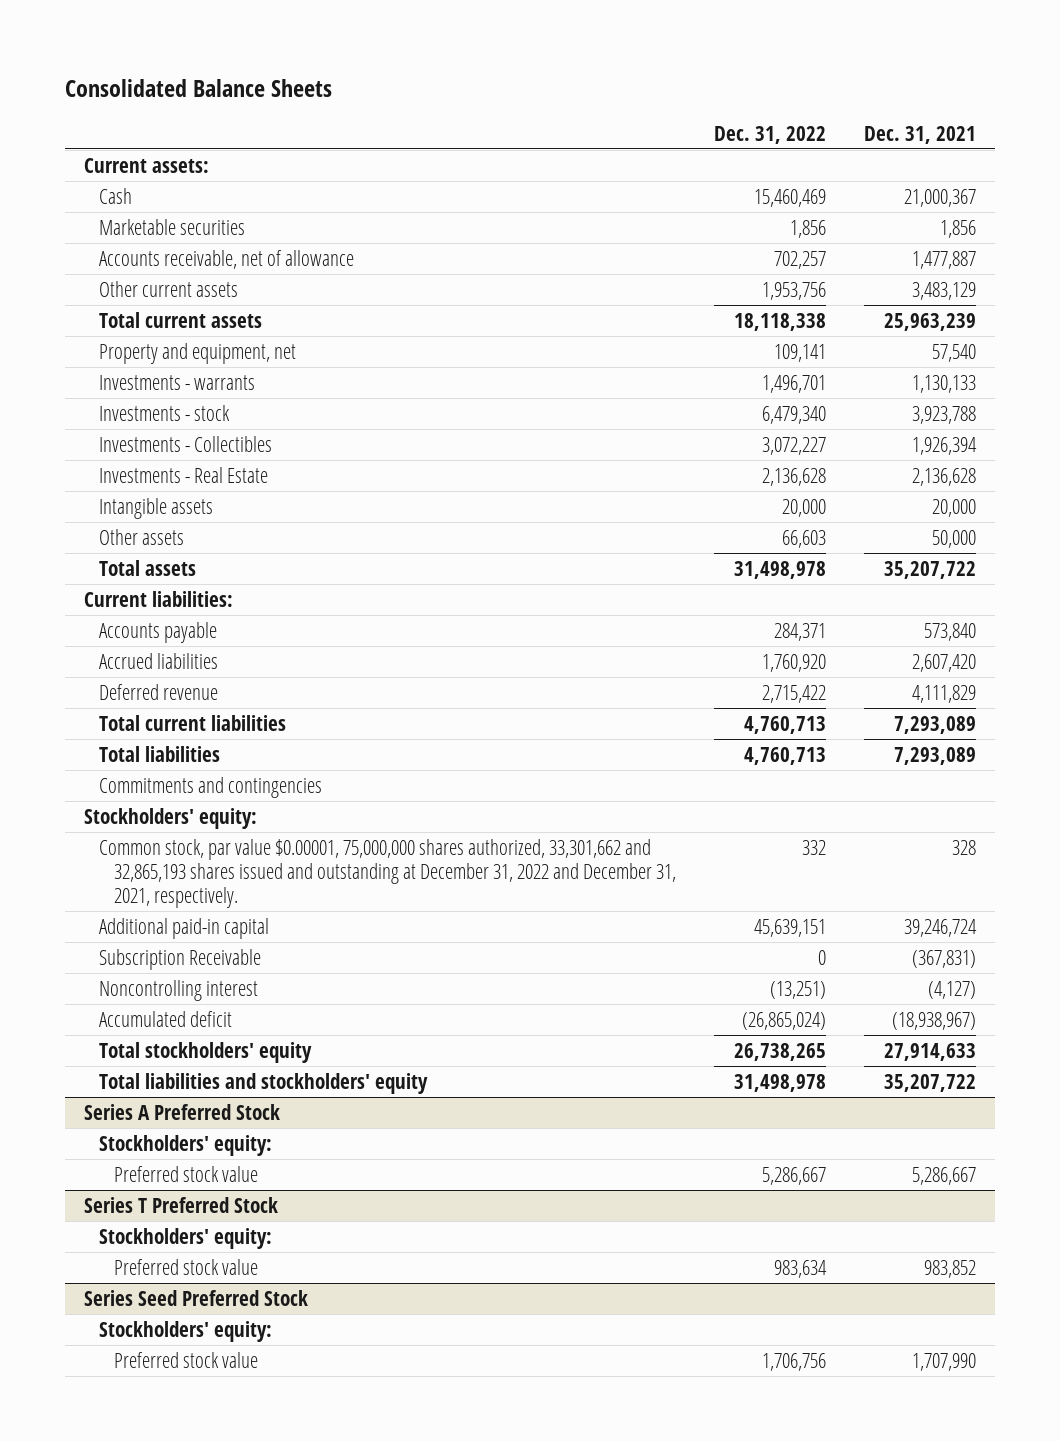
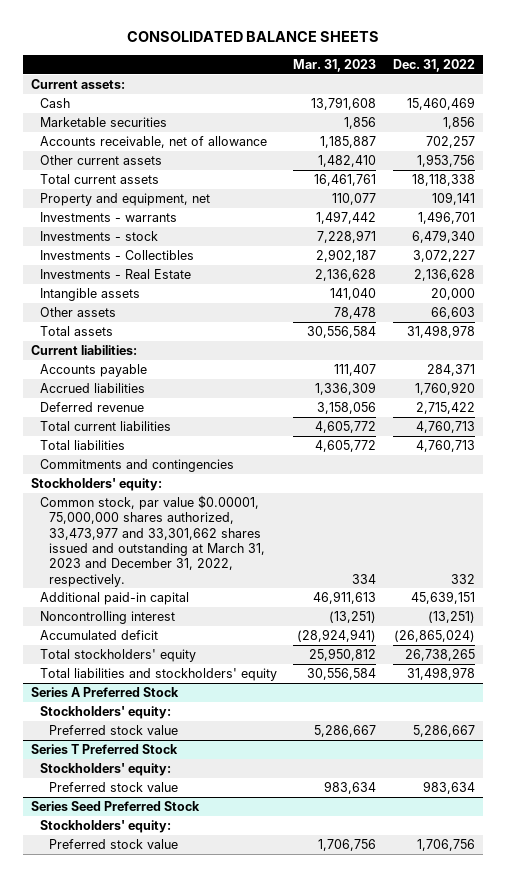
[64,79,332,98] Consolidated Balance Sheets -> [126,31,379,43] CONSOLIDATED BALANCE SHEETS
[864,125,977,144] Dec. 31, 2021 -> none
none -> [293,58,377,72] Mar. 31, 2023
[98,838,676,908] Common stock, par value $0.00001, 75,000,000 shares authorized, 33,301,662 and 32,865,193 shares issued and outstanding at December 31, 2022 and December 31, 2021, respectively. -> [40,494,266,587] Common stock, par value $0.00001, 75,000,000 shares authorized, 33,473,977 and 33,301,662 shares issued and outstanding at March 31, 2023 and December 31, 2022, respectively.
[98,948,261,970] Subscription Receivable -> none

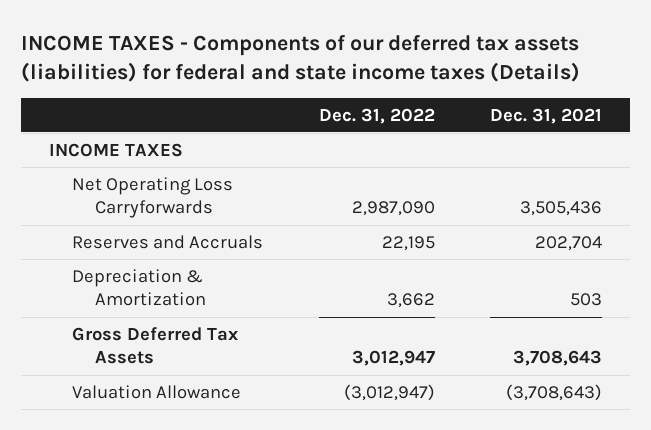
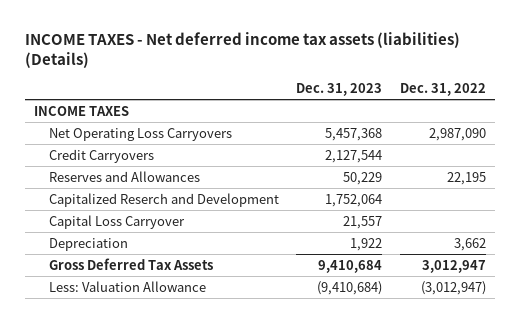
[21,35,581,82] INCOME TAXES - Components of our deferred tax assets (liabilities) for federal and state income taxes (Details) -> [24,31,460,68] INCOME TAXES - Net deferred income tax assets (liabilities) (Details)
[490,107,603,124] Dec. 31, 2021 -> none
none -> [296,83,383,97] Dec. 31, 2023
[72,177,234,219] Net Operating Loss Carryforwards -> [48,127,232,141] Net Operating Loss Carryovers
none -> [48,148,154,163] Credit Carryovers
[72,235,264,250] Reserves and Accruals -> [48,170,200,182] Reserves and Allowances
none -> [48,192,279,207] Capitalized Reserch and Development
none -> [48,214,185,229] Capital Loss Carryover
[72,269,207,307] Depreciation & Amortization -> [48,237,128,251] Depreciation
[72,385,242,400] Valuation Allowance -> [48,280,206,292] Less: Valuation Allowance

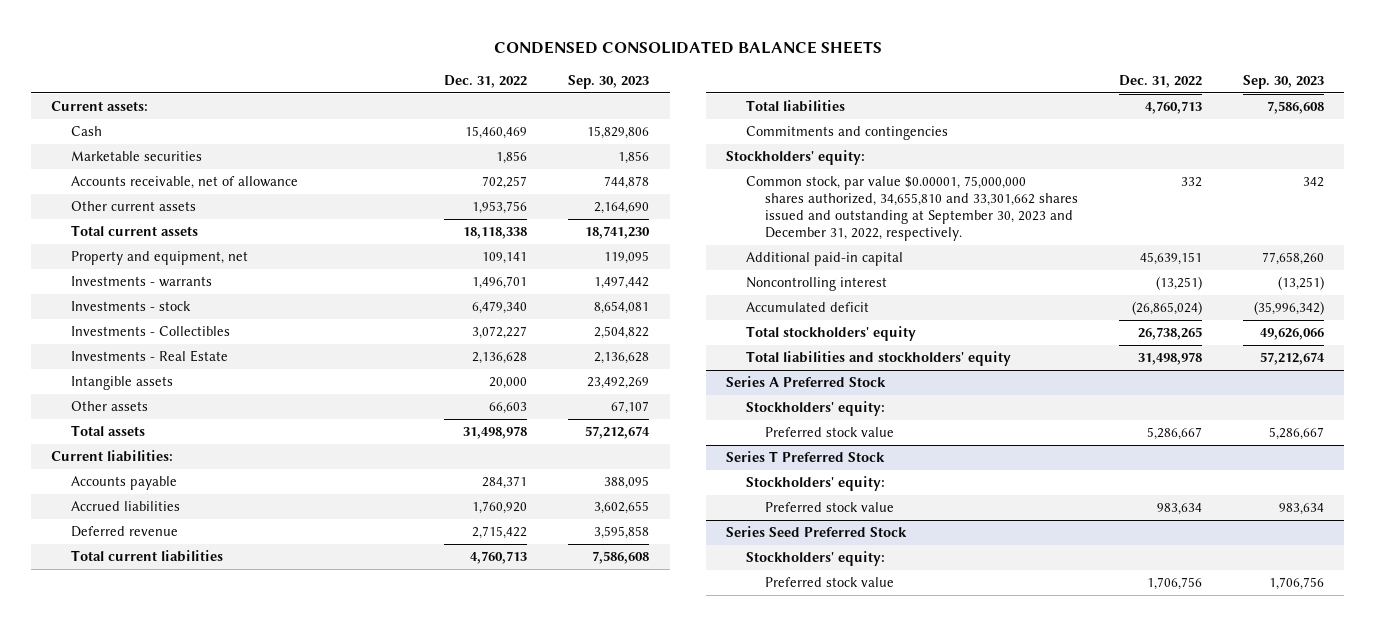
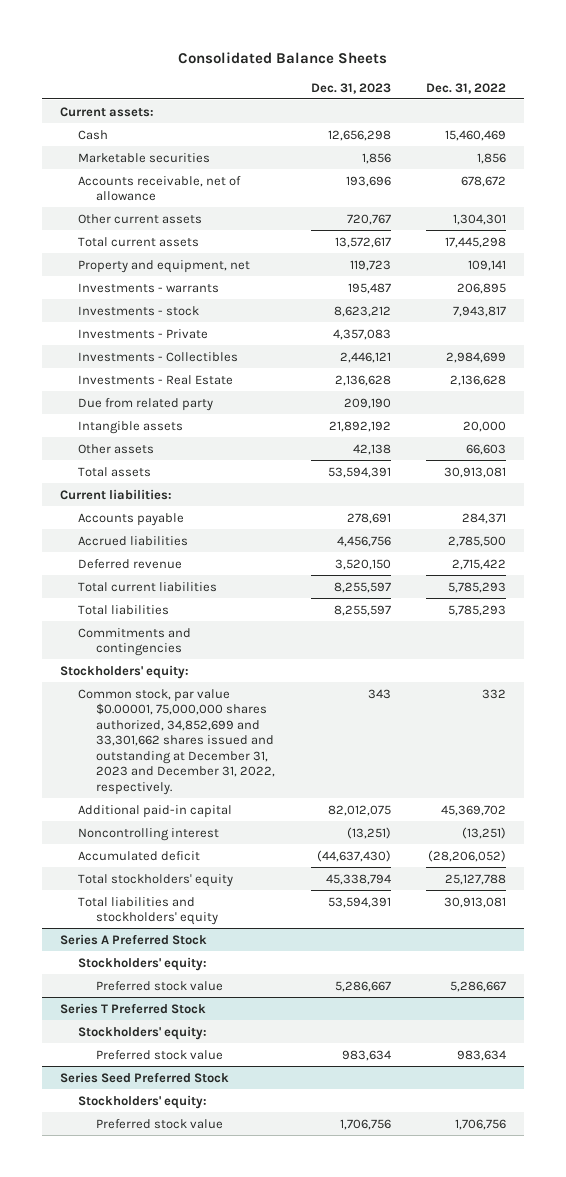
[493,41,882,55] CONDENSED CONSOLIDATED BALANCE SHEETS -> [178,51,388,64] Consolidated Balance Sheets
[568,74,650,89] Sep. 30, 2023 -> none
none -> [310,82,391,94] Dec. 31, 2023
[482,176,528,190] 702,257 -> [461,175,507,187] 678,672
[472,201,528,215] 1,953,756 -> [453,213,507,225] 1,304,301
[463,227,528,240] 18,118,338 -> [445,236,507,248] 17,445,298
[472,276,528,290] 1,496,701 -> [457,282,507,294] 206,895
[472,301,528,315] 6,479,340 -> [453,305,507,317] 7,943,817
none -> [78,328,209,339] Investments - Private
[472,326,528,340] 3,072,227 -> [446,351,507,363] 2,984,699
none -> [78,397,214,411] Due from related party
[463,426,528,440] 31,498,978 -> [444,466,507,478] 30,913,081
[472,501,528,515] 1,760,920 -> [448,535,507,547] 2,785,500
[470,551,528,565] 4,760,713 -> [448,581,507,593] 5,785,293
[1145,101,1203,115] 4,760,713 -> [448,604,507,616] 5,785,293
[745,176,1079,241] Common stock, par value $0.00001, 75,000,000 shares authorized, 34,655,810 and 33,301,662 shares issued and outstanding at September 30, 2023 and December 31, 2022, respectively. -> [78,688,275,795] Common stock, par value $0.00001, 75,000,000 shares authorized, 34,852,699 and 33,301,662 shares issued and outstanding at December 31, 2023 and December 31, 2022, respectively.
[1140,252,1203,266] 45,639,151 -> [441,804,507,816] 45,369,702
[1132,301,1203,316] (26,865,024) -> [428,849,507,862] (28,206,052)
[1138,327,1203,341] 26,738,265 -> [445,873,507,885] 25,127,788
[1138,352,1203,366] 31,498,978 -> [444,896,507,908] 30,913,081

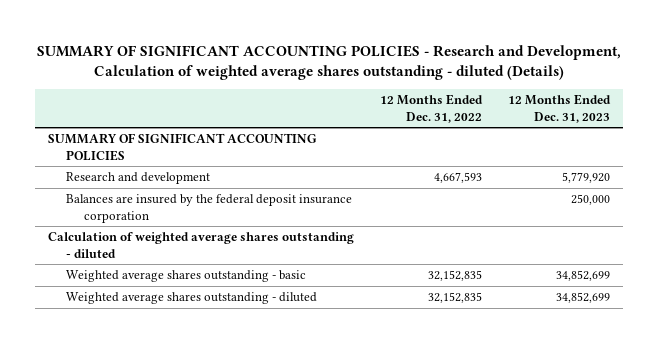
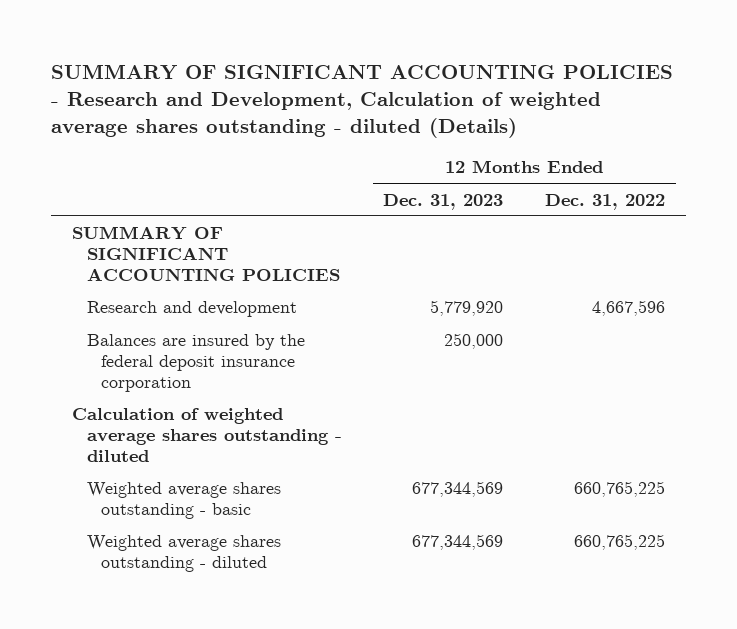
[434,172,483,184] 4,667,593 -> [592,300,666,317] 4,667,596
[428,270,483,282] 32,152,835 -> [574,481,666,498] 660,765,225
[556,270,611,282] 34,852,699 -> [412,481,504,498] 677,344,569
[428,292,483,304] 32,152,835 -> [574,534,666,551] 660,765,225
[556,292,611,304] 34,852,699 -> [412,534,504,551] 677,344,569

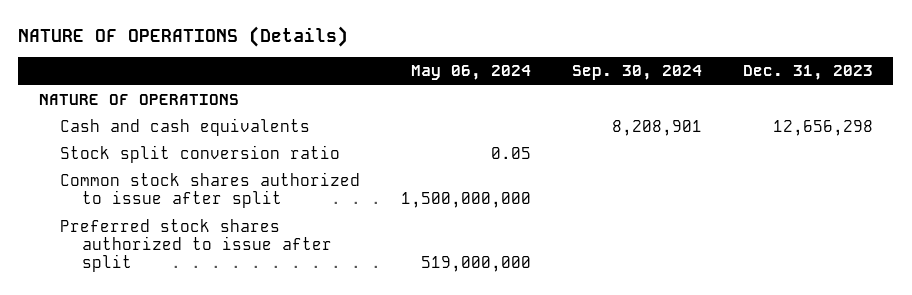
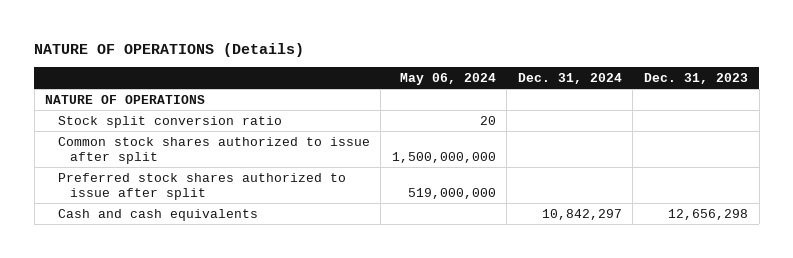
[572,65,703,81] Sep. 30, 2024 -> none
none -> [517,72,622,84] Dec. 31, 2024
[491,147,532,160] 0.05 -> [479,115,496,125] 20
[60,118,311,137] Cash and cash equivalents -> [57,208,258,221] Cash and cash equivalents

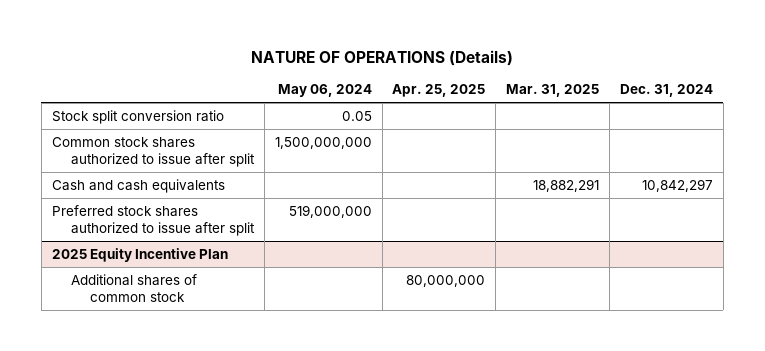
[644,72,749,84] Dec. 31, 2023 -> none
none -> [392,84,486,98] Apr. 25, 2025
none -> [506,84,600,98] Mar. 31, 2025
[45,94,206,104] NATURE OF OPERATIONS -> none
[479,115,496,125] 20 -> [341,110,372,121] 0.05
[57,172,346,200] Preferred stock shares authorized to issue after split -> [51,204,256,236] Preferred stock shares authorized to issue after split
none -> [51,247,228,262] 2025 Equity Incentive Plan
none -> [71,273,198,302] Additional shares of common stock

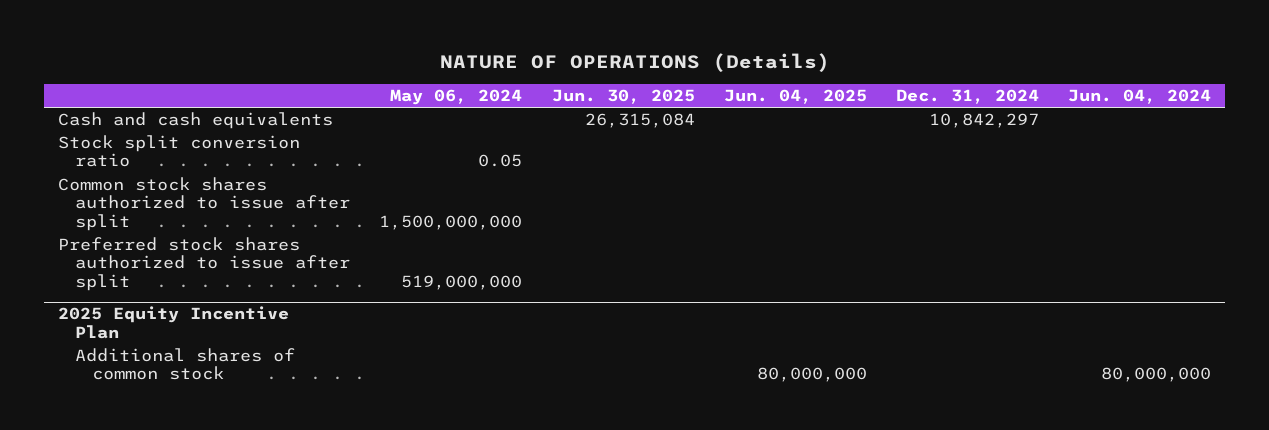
[392,84,486,98] Apr. 25, 2025 -> none
[506,84,600,98] Mar. 31, 2025 -> none
none -> [551,89,695,105] Jun. 30, 2025
none -> [723,89,867,105] Jun. 04, 2025
none -> [1067,89,1211,105] Jun. 04, 2024
[51,178,225,193] Cash and cash equivalents -> [58,112,334,130] Cash and cash equivalents

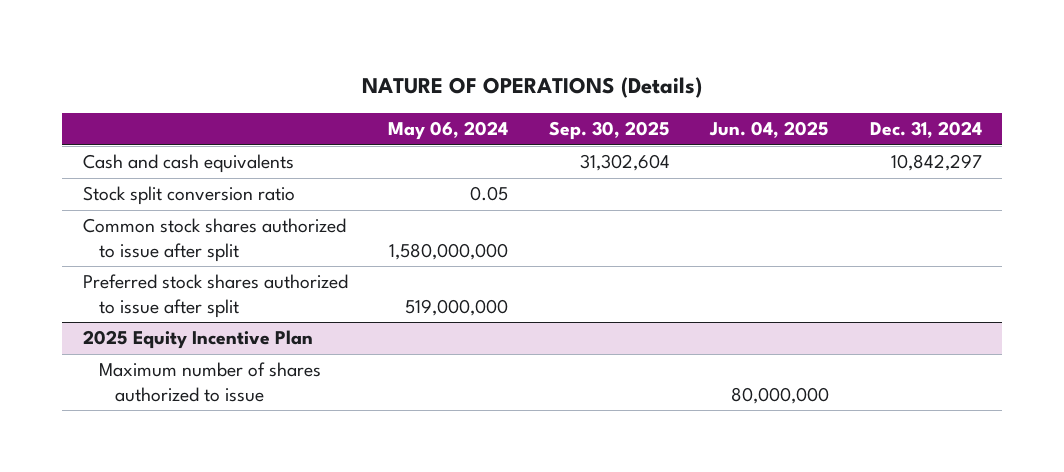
[551,89,695,105] Jun. 30, 2025 -> none
[1067,89,1211,105] Jun. 04, 2024 -> none
none -> [548,121,670,141] Sep. 30, 2025
[379,214,523,230] 1,500,000,000 -> [389,242,509,260] 1,580,000,000
[75,348,296,381] Additional shares of common stock -> none
none -> [98,362,321,402] Maximum number of shares authorized to issue

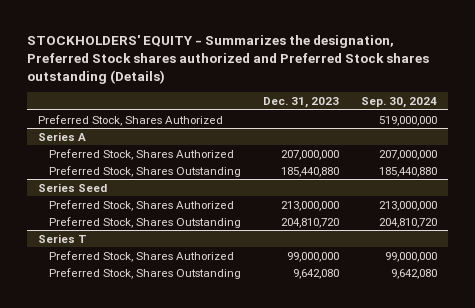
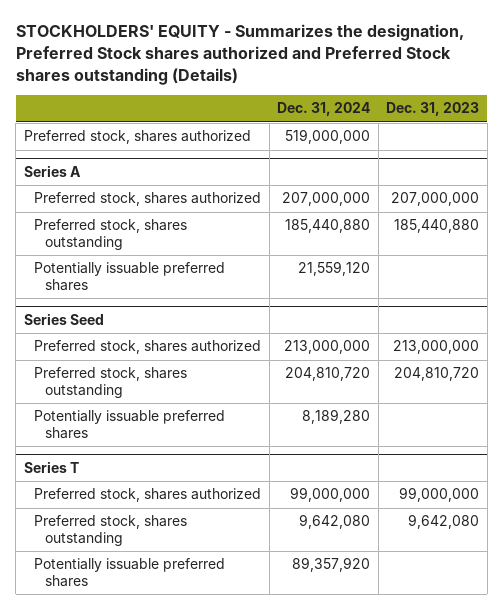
[361,97,438,109] Sep. 30, 2024 -> none
none -> [277,102,371,117] Dec. 31, 2024
[37,114,223,126] Preferred Stock, Shares Authorized -> [23,130,251,145] Preferred stock, shares authorized
[48,148,234,160] Preferred Stock, Shares Authorized -> [34,192,262,207] Preferred stock, shares authorized
[48,165,241,177] Preferred Stock, Shares Outstanding -> [34,219,188,250] Preferred stock, shares outstanding
none -> [34,262,226,291] Potentially issuable preferred shares
[48,199,234,211] Preferred Stock, Shares Authorized -> [34,340,262,355] Preferred stock, shares authorized
[48,216,241,228] Preferred Stock, Shares Outstanding -> [34,367,188,398] Preferred stock, shares outstanding
none -> [34,410,226,439] Potentially issuable preferred shares
[48,250,234,262] Preferred Stock, Shares Authorized -> [34,488,262,503] Preferred stock, shares authorized
[48,267,241,279] Preferred Stock, Shares Outstanding -> [34,515,188,546] Preferred stock, shares outstanding
none -> [34,558,226,587] Potentially issuable preferred shares

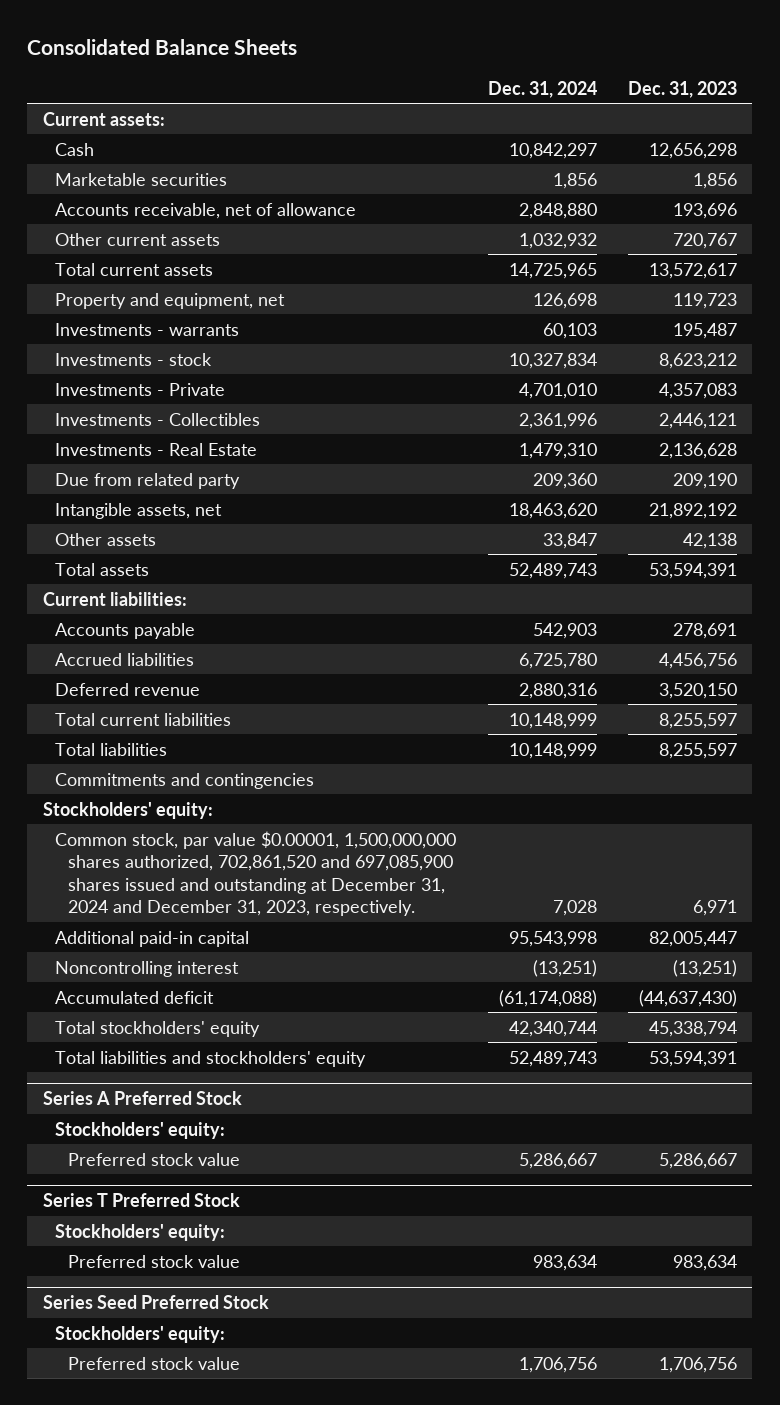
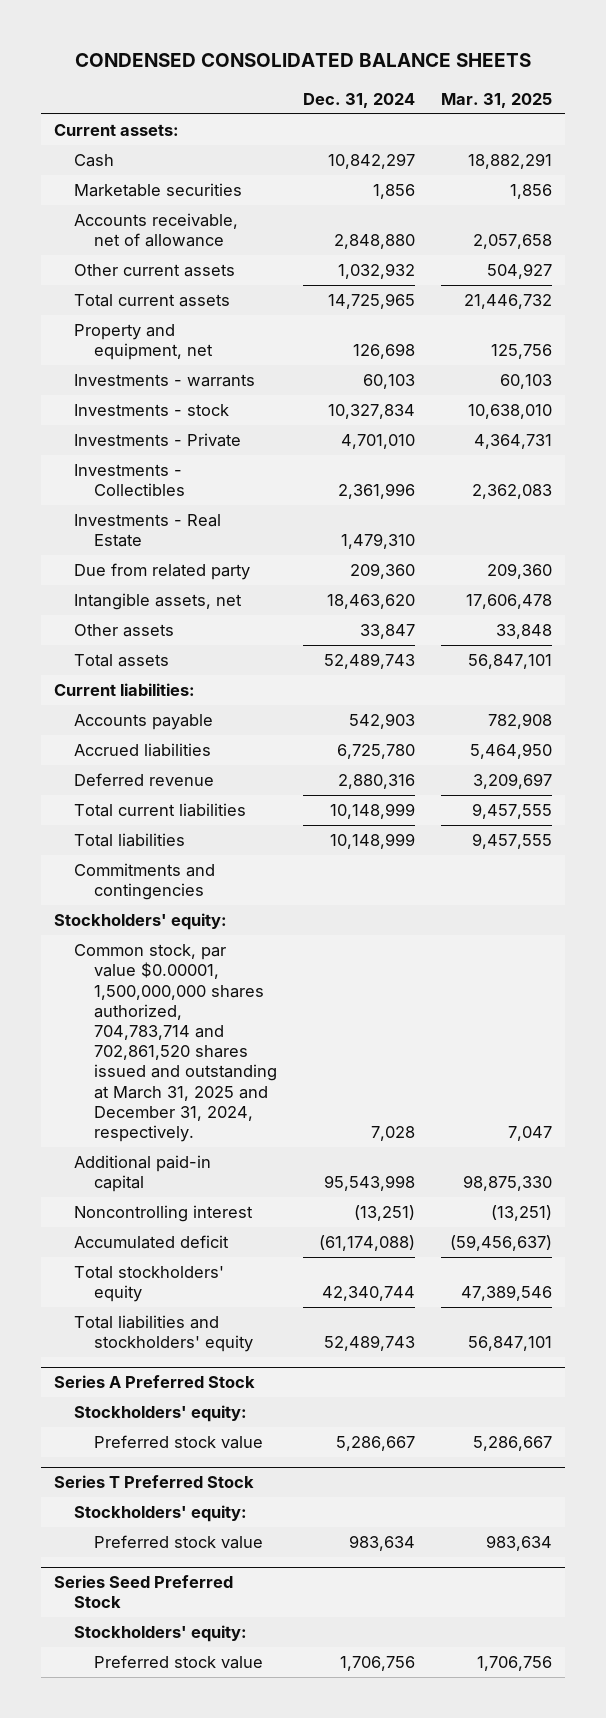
[27,39,298,56] Consolidated Balance Sheets -> [75,53,532,68] CONDENSED CONSOLIDATED BALANCE SHEETS
[627,80,737,98] Dec. 31, 2023 -> none
none -> [440,92,552,108] Mar. 31, 2025
[55,830,457,916] Common stock, par value $0.00001, 1,500,000,000 shares authorized, 702,861,520 and 697,085,900 shares issued and outstanding at December 31, 2024 and December 31, 2023, respectively. -> [73,944,277,1142] Common stock, par value $0.00001, 1,500,000,000 shares authorized, 704,783,714 and 702,861,520 shares issued and outstanding at March 31, 2025 and December 31, 2024, respectively.

